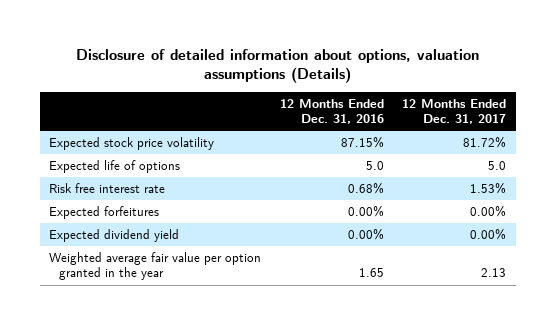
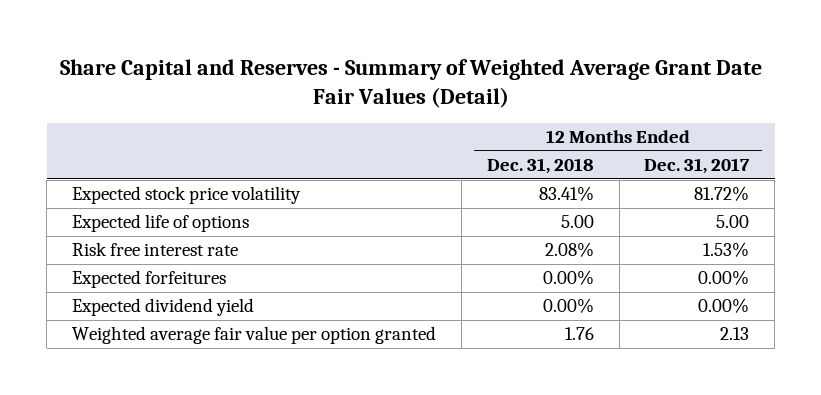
[75,48,479,84] Disclosure of detailed information about options, valuation assumptions (Details) -> [59,59,762,109] Share Capital and Reserves - Summary of Weighted Average Grant Date Fair Values (Detail)
[279,98,384,125] 12 Months Ended Dec. 31, 2016 -> none
none -> [486,157,594,174] Dec. 31, 2018
[488,160,507,170] 5.0 -> [716,215,750,229] 5.00
[49,251,262,281] Weighted average fair value per option granted in the year -> [71,326,436,345] Weighted average fair value per option granted

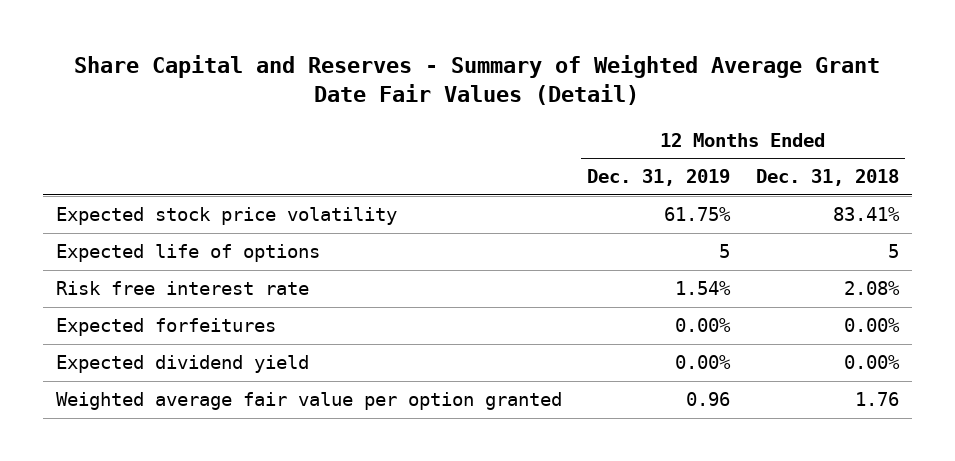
[644,157,751,174] Dec. 31, 2017 -> none
none -> [587,169,731,187] Dec. 31, 2019
[560,215,594,229] 5.00 -> [888,244,900,259] 5

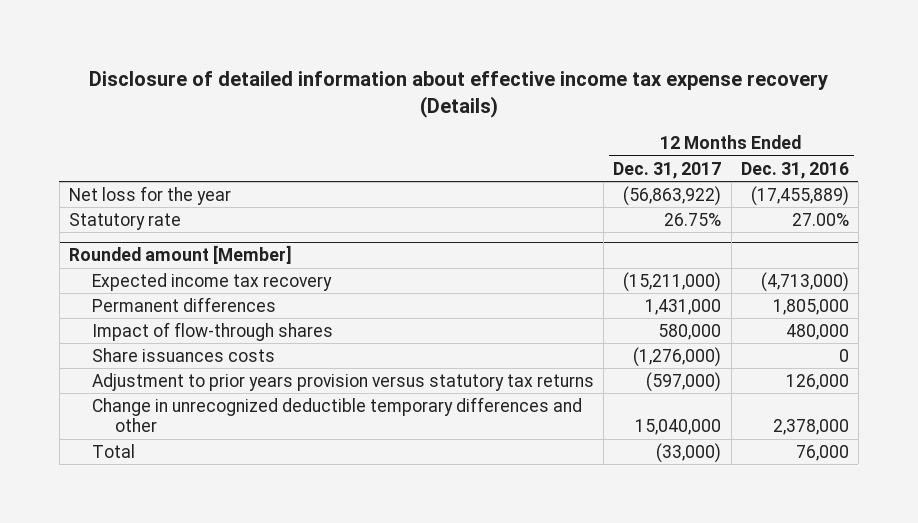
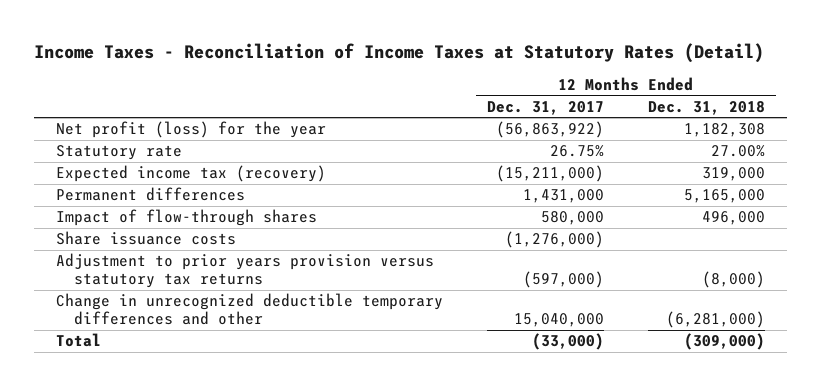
[88,71,828,119] Disclosure of detailed information about effective income tax expense recovery (Details) -> [33,42,764,63] Income Taxes - Reconciliation of Income Taxes at Statutory Rates (Detail)
[740,161,849,179] Dec. 31, 2016 -> none
none -> [647,100,765,115] Dec. 31, 2018
[69,185,232,205] Net loss for the year -> [55,121,326,139] Net profit (loss) for the year
[69,244,293,264] Rounded amount [Member] -> none
[92,272,333,291] Expected income tax recovery -> [55,165,326,183] Expected income tax (recovery)
[92,347,276,362] Share issuances costs -> [55,231,236,246] Share issuance costs

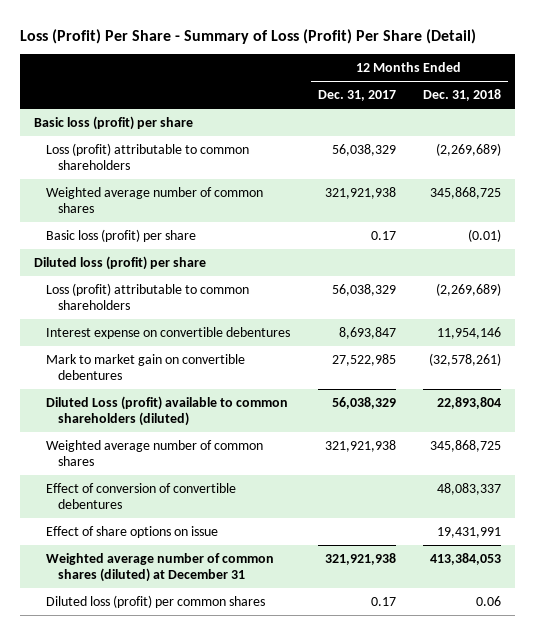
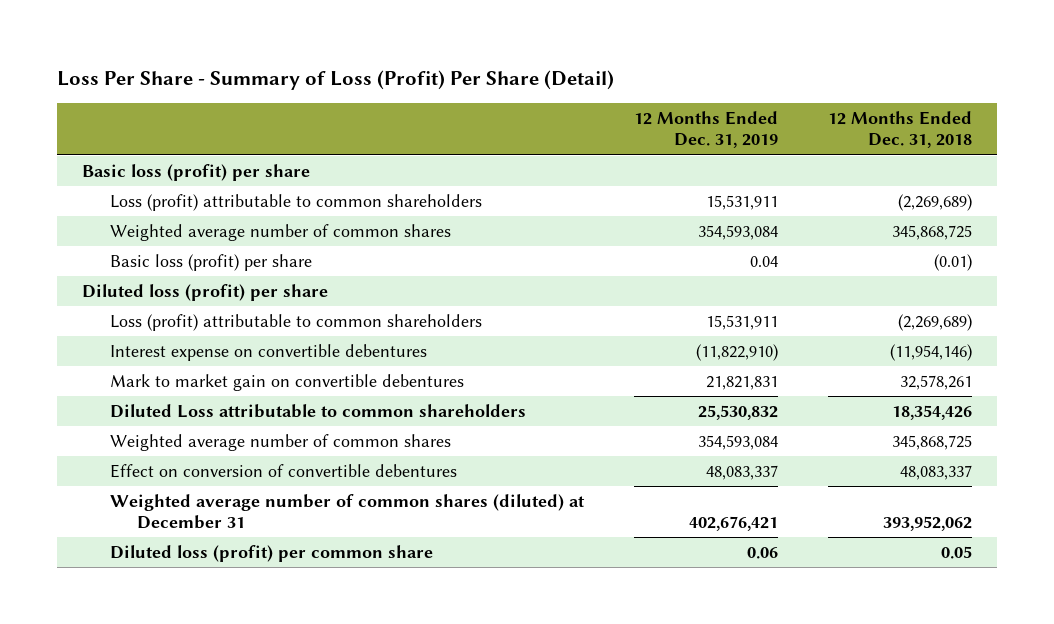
[20,28,477,44] Loss (Profit) Per Share - Summary of Loss (Profit) Per Share (Detail) -> [57,70,615,91] Loss Per Share - Summary of Loss (Profit) Per Share (Detail)
[317,89,396,101] Dec. 31, 2017 -> none
none -> [633,111,778,149] 12 Months Ended Dec. 31, 2019
[436,326,501,339] 11,954,146 -> [890,343,973,361] (11,954,146)
[428,352,501,366] (32,578,261) -> [900,374,973,390] 32,578,261
[46,395,289,426] Diluted Loss (profit) available to common shareholders (diluted) -> [109,403,526,418] Diluted Loss attributable to common shareholders
[436,396,501,409] 22,893,804 -> [892,404,973,420] 18,354,426
[46,525,219,538] Effect of share options on issue -> none
[46,482,237,509] Effect of conversion of convertible debentures -> [109,463,457,478] Effect on conversion of convertible debentures
[429,552,501,565] 413,384,053 -> [883,516,973,532] 393,952,062
[46,594,266,608] Diluted loss (profit) per common shares -> [109,544,433,562] Diluted loss (profit) per common share
[475,595,501,606] 0.06 -> [941,545,973,559] 0.05

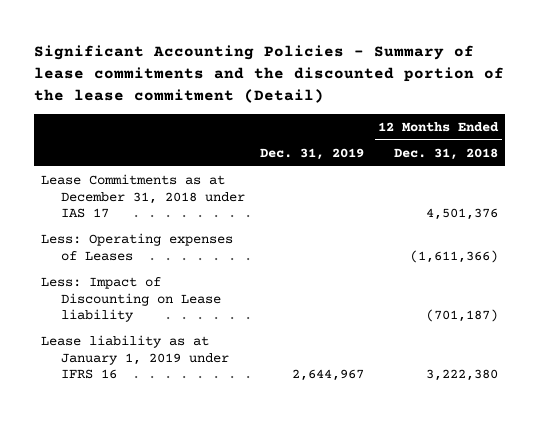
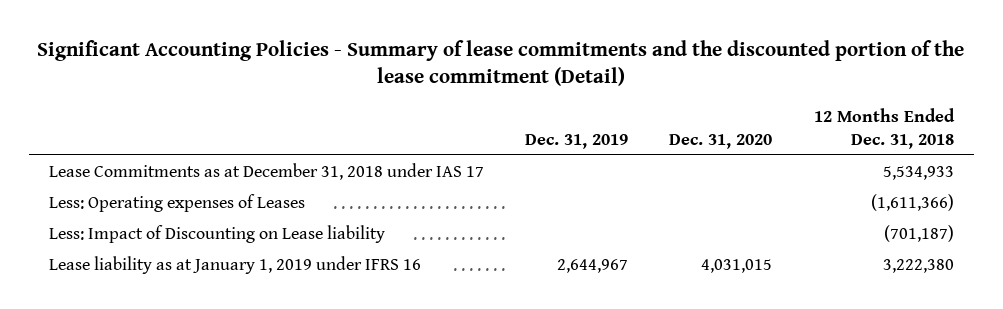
none -> [669,133,773,149] Dec. 31, 2020
[426,208,499,221] 4,501,376 -> [882,166,954,181] 5,534,933

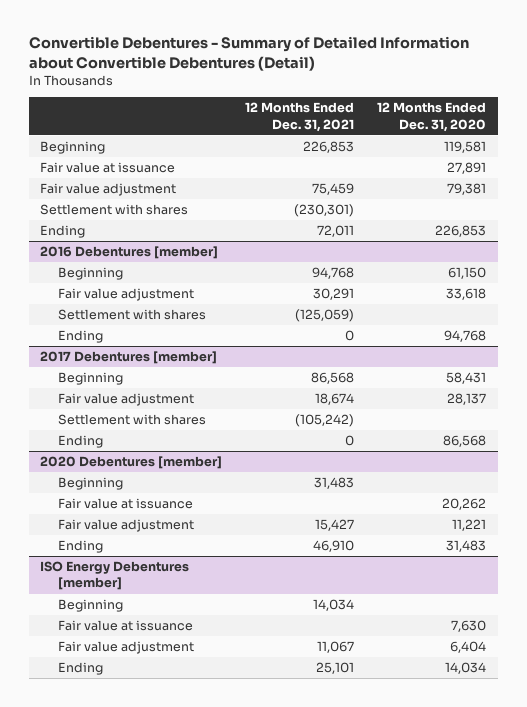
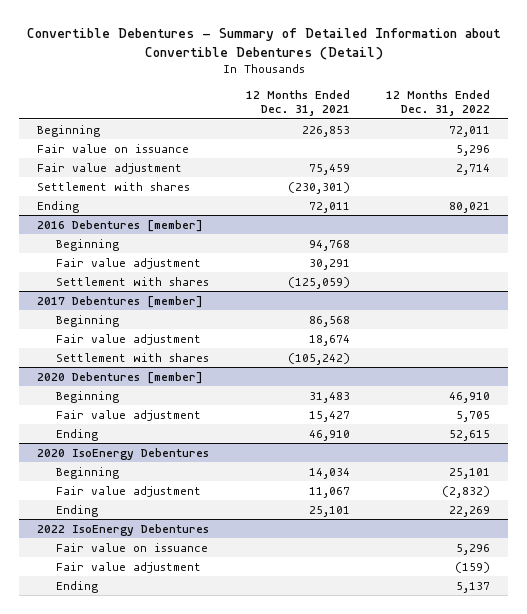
[377,102,487,132] 12 Months Ended Dec. 31, 2020 -> none
none -> [385,90,490,117] 12 Months Ended Dec. 31, 2022
[40,162,176,174] Fair value at issuance -> [37,143,190,153] Fair value on issuance
[58,330,104,344] Ending -> none
[58,435,104,449] Ending -> none
[58,498,194,510] Fair value at issuance -> none
[40,561,190,591] ISO Energy Debentures [member] -> none
none -> [37,447,210,460] 2020 IsoEnergy Debentures
[58,620,194,632] Fair value at issuance -> none
none -> [37,523,210,536] 2022 IsoEnergy Debentures
none -> [55,542,208,552] Fair value on issuance
none -> [55,561,201,573] Fair value adjustment
none -> [55,580,98,593] Ending

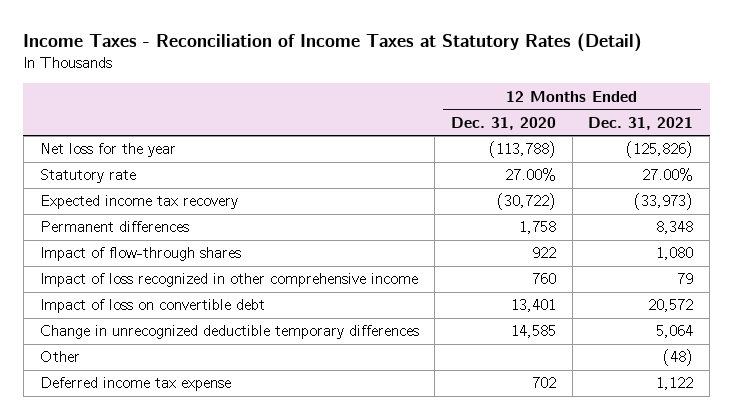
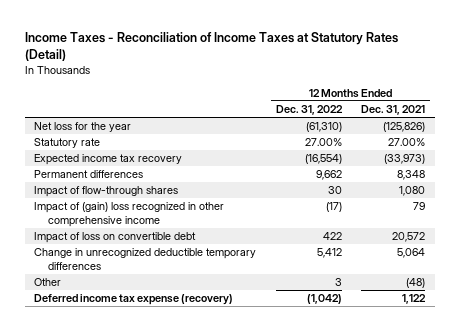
[450,116,556,130] Dec. 31, 2020 -> none
none -> [275,105,343,116] Dec. 31, 2022
[39,273,418,288] Impact of loss recognized in other comprehensive income -> [34,202,225,227] Impact of (gain) loss recognized in other comprehensive income
[39,377,231,392] Deferred income tax expense -> [34,294,234,306] Deferred income tax expense (recovery)

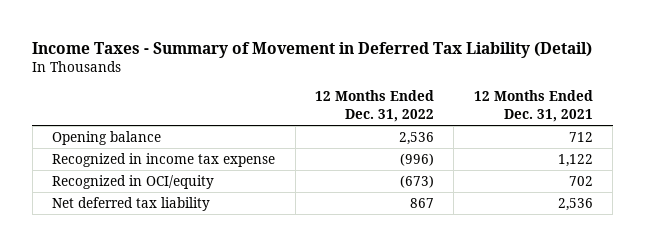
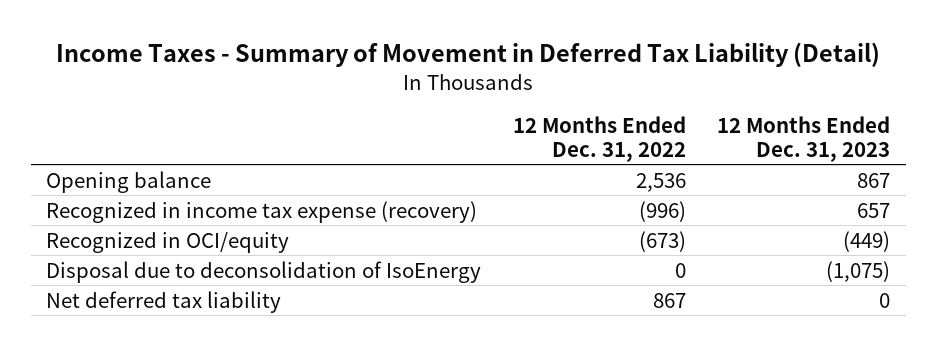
[473,90,593,123] 12 Months Ended Dec. 31, 2021 -> none
none -> [717,115,891,162] 12 Months Ended Dec. 31, 2023
[52,152,276,167] Recognized in income tax expense -> [46,200,478,223] Recognized in income tax expense (recovery)
none -> [46,260,482,283] Disposal due to deconsolidation of IsoEnergy

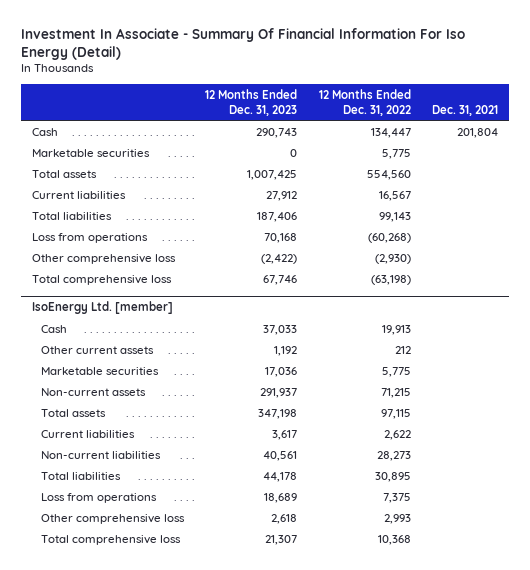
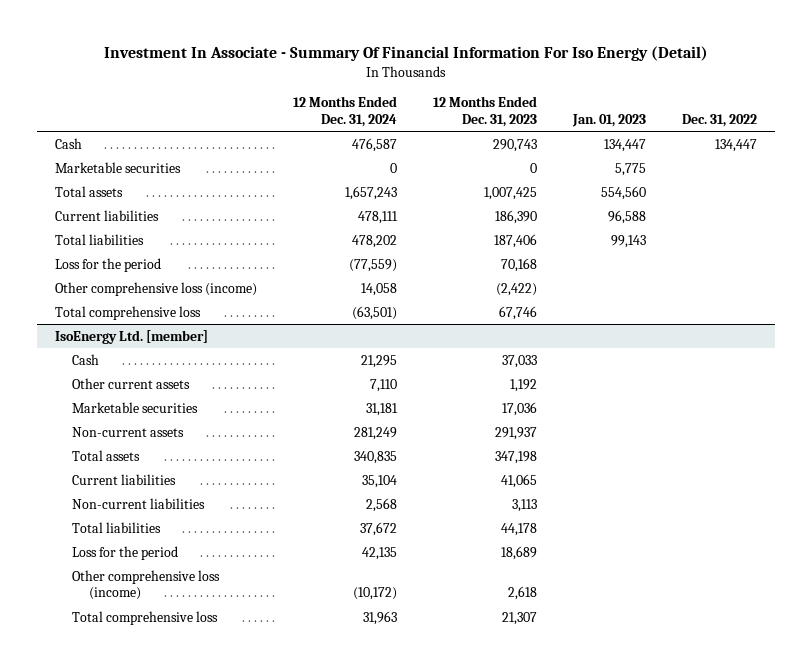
[318,88,411,116] 12 Months Ended Dec. 31, 2022 -> none
[432,104,499,116] Dec. 31, 2021 -> none
none -> [293,96,398,127] 12 Months Ended Dec. 31, 2024
none -> [572,113,647,127] Jan. 01, 2023
none -> [682,113,758,127] Dec. 31, 2022
[266,190,298,201] 27,912 -> [495,209,538,224] 186,390
[31,232,148,243] Loss from operations -> [55,257,162,272] Loss for the period
[31,253,176,264] Other comprehensive loss -> [55,281,258,296] Other comprehensive loss (income)
[272,429,298,440] 3,617 -> [501,473,538,488] 41,065
[263,450,298,461] 40,561 -> [512,498,538,512] 3,113
[40,492,157,503] Loss from operations -> [71,545,178,560] Loss for the period
[40,513,185,524] Other comprehensive loss -> [71,569,220,601] Other comprehensive loss (income)

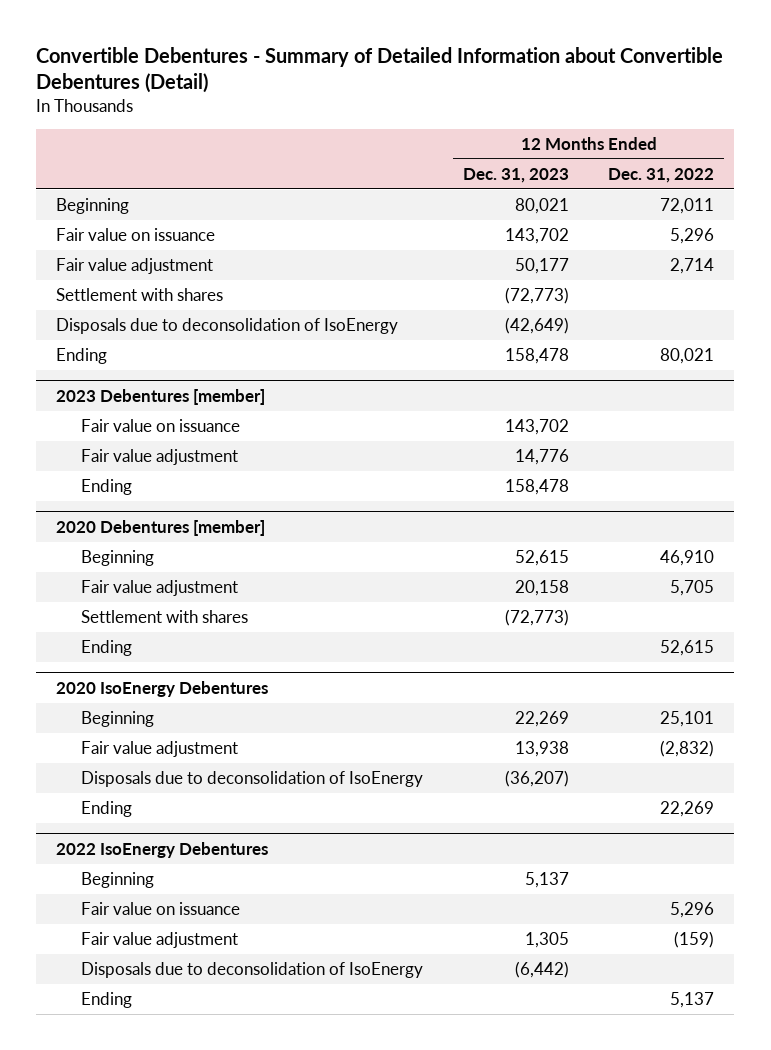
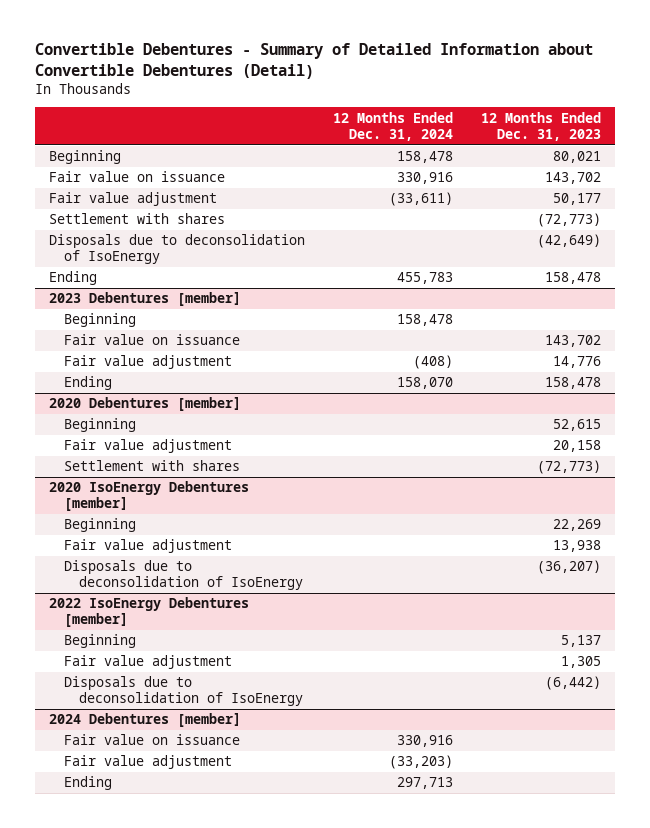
[608,167,715,183] Dec. 31, 2022 -> none
none -> [332,111,453,141] 12 Months Ended Dec. 31, 2024
none -> [64,313,137,328] Beginning
[81,640,133,657] Ending -> none
[56,680,269,697] 2020 IsoEnergy Debentures -> [48,481,249,512] 2020 IsoEnergy Debentures [member]
[81,801,133,818] Ending -> none
[56,841,269,858] 2022 IsoEnergy Debentures -> [48,597,249,628] 2022 IsoEnergy Debentures [member]
[81,902,241,916] Fair value on issuance -> none
none -> [48,713,241,728] 2024 Debentures [member]
none -> [64,734,241,746] Fair value on issuance
none -> [64,755,233,770] Fair value adjustment

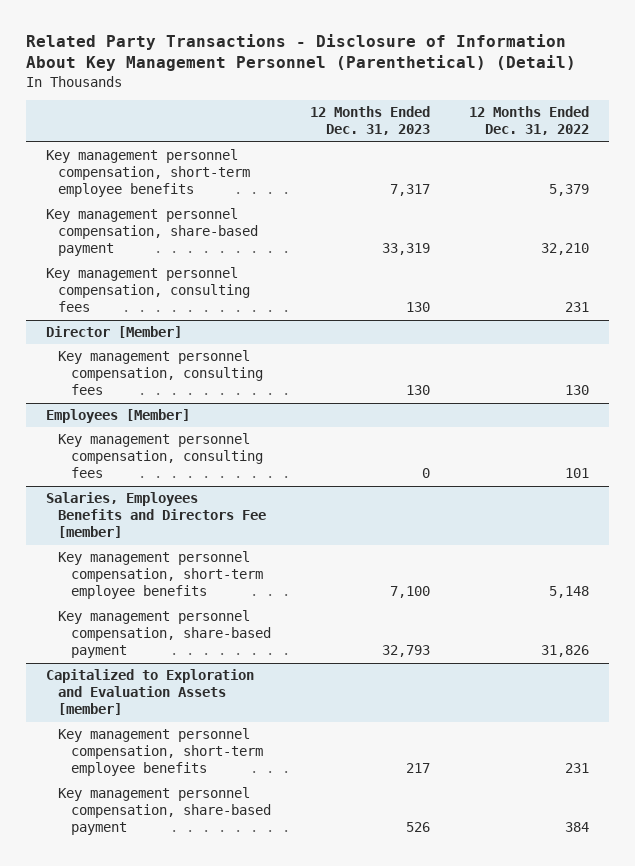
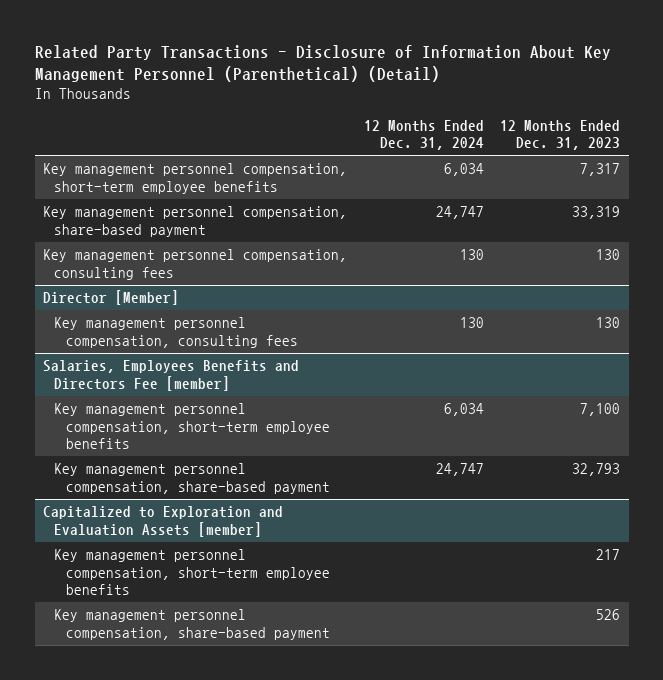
[469,106,590,136] 12 Months Ended Dec. 31, 2022 -> none
none -> [363,119,484,151] 12 Months Ended Dec. 31, 2024
[45,409,190,424] Employees [Member] -> none
[58,433,263,479] Key management personnel compensation, consulting fees -> none

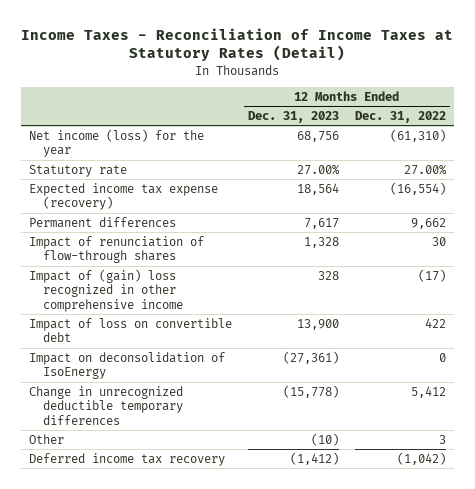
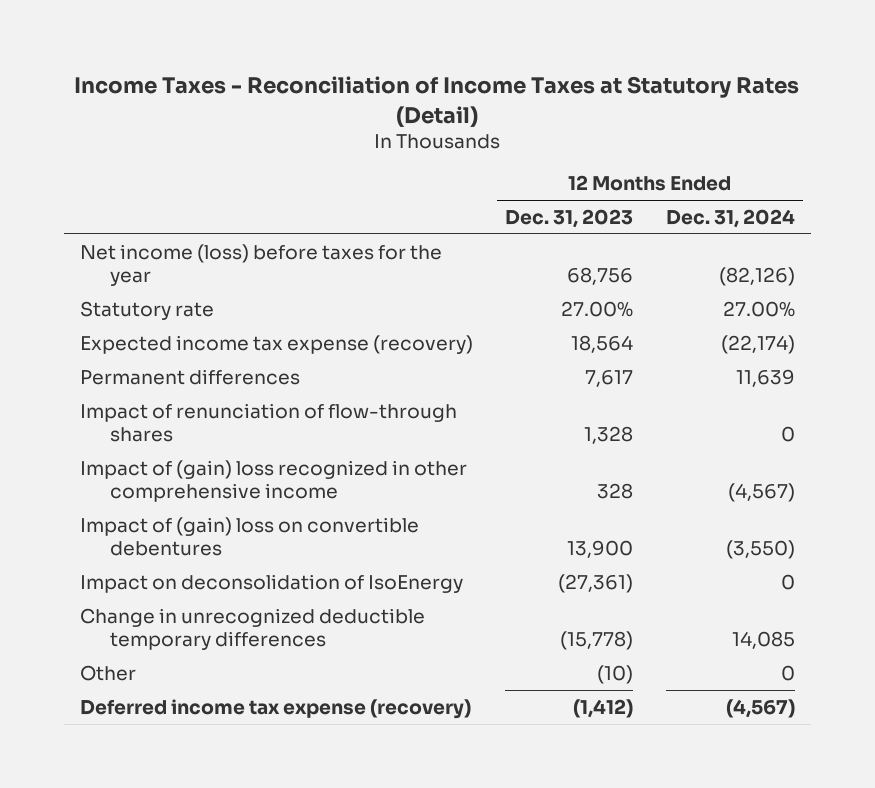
[354,110,446,123] Dec. 31, 2022 -> none
none -> [665,208,795,228] Dec. 31, 2024
[29,128,205,158] Net income (loss) for the year -> [80,243,443,286] Net income (loss) before taxes for the year
[29,317,233,343] Impact of loss on convertible debt -> [80,516,420,556] Impact of (gain) loss on convertible debentures
[29,452,226,466] Deferred income tax recovery -> [80,698,472,719] Deferred income tax expense (recovery)

